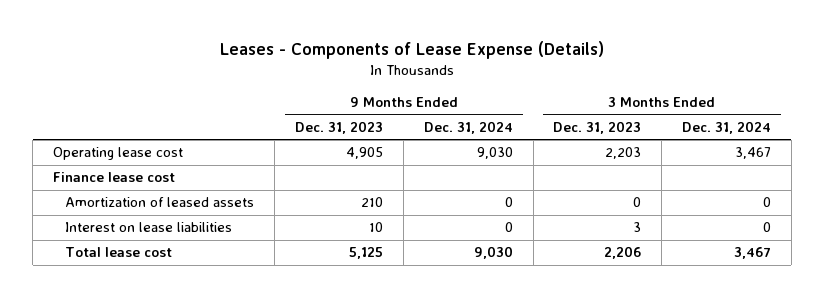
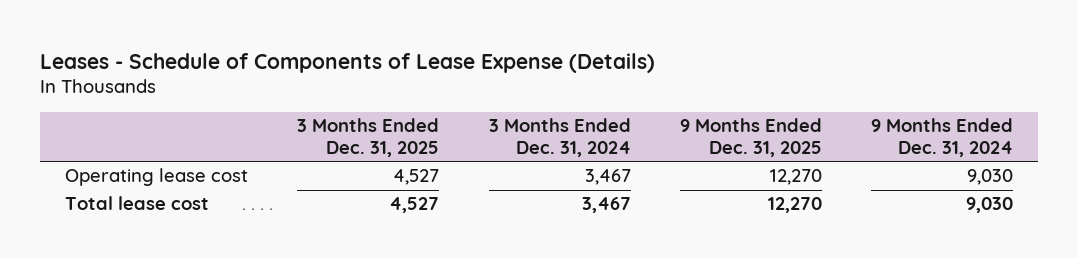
[220,41,605,60] Leases - Components of Lease Expense (Details) -> [40,52,656,73] Leases - Schedule of Components of Lease Expense (Details)
[295,120,384,134] Dec. 31, 2023 -> none
[553,120,642,134] Dec. 31, 2023 -> none
none -> [297,118,440,157] 3 Months Ended Dec. 31, 2025
none -> [680,118,823,157] 9 Months Ended Dec. 31, 2025
[52,172,175,183] Finance lease cost -> none
[65,197,255,208] Amortization of leased assets -> none
[65,222,233,233] Interest on lease liabilities -> none

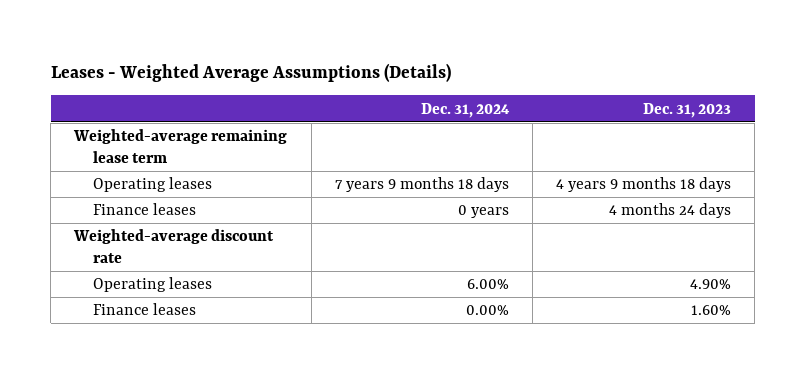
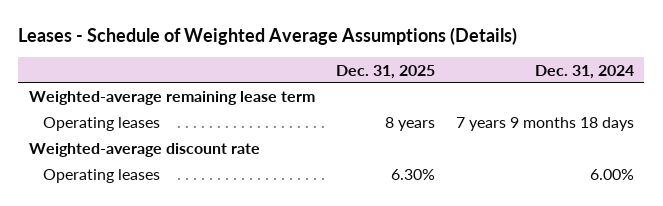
[50,62,451,82] Leases - Weighted Average Assumptions (Details) -> [18,26,518,45] Leases - Schedule of Weighted Average Assumptions (Details)
[642,102,731,118] Dec. 31, 2023 -> none
none -> [335,64,435,79] Dec. 31, 2025
[92,203,196,216] Finance leases -> none
[92,303,196,316] Finance leases -> none

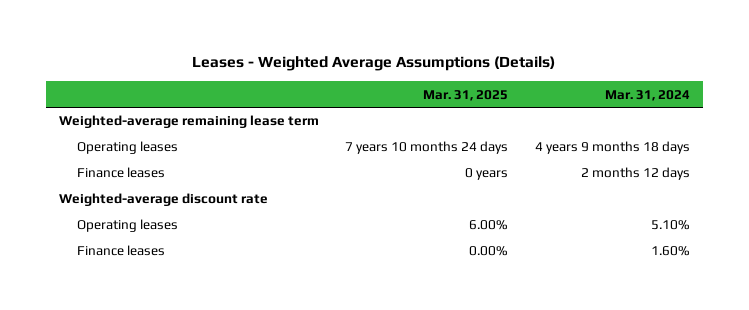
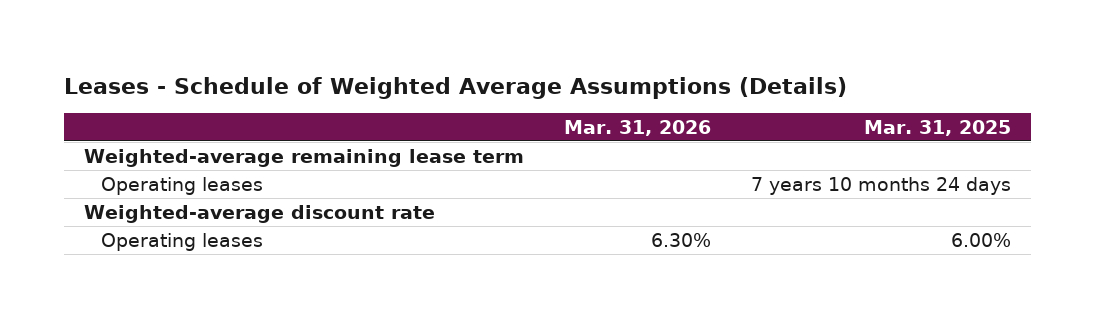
[192,56,556,72] Leases - Weighted Average Assumptions (Details) -> [64,76,848,99] Leases - Schedule of Weighted Average Assumptions (Details)
[604,89,690,101] Mar. 31, 2024 -> none
none -> [563,119,711,136] Mar. 31, 2026
[77,167,166,179] Finance leases -> none
[77,245,166,257] Finance leases -> none

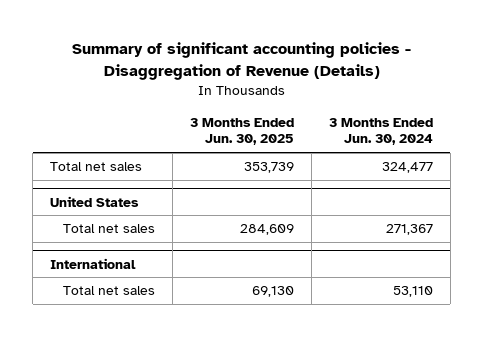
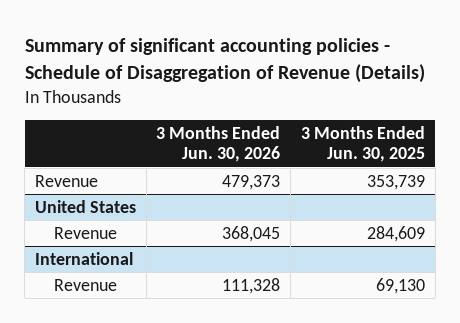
[71,42,411,80] Summary of significant accounting policies - Disaggregation of Revenue (Details) -> [24,37,425,83] Summary of significant accounting policies - Schedule of Disaggregation of Revenue (Details)
[328,117,433,146] 3 Months Ended Jun. 30, 2024 -> none
none -> [156,125,281,163] 3 Months Ended Jun. 30, 2026
[50,162,143,172] Total net sales -> [34,174,98,187] Revenue
[63,224,156,234] Total net sales -> [54,226,118,239] Revenue
[63,286,156,296] Total net sales -> [54,278,118,291] Revenue

